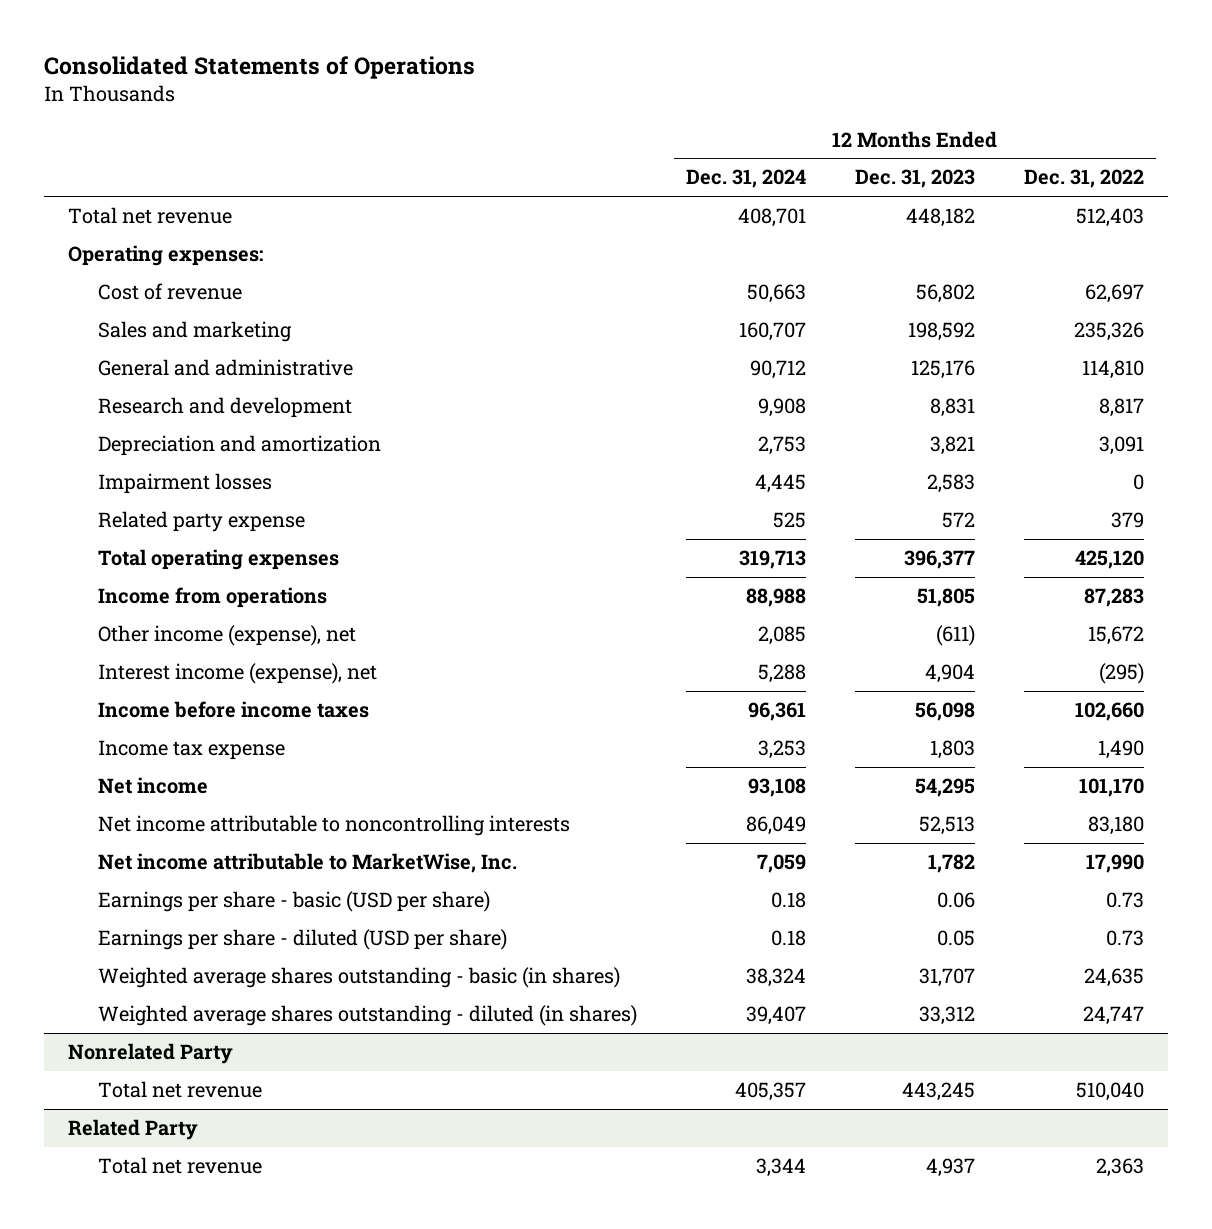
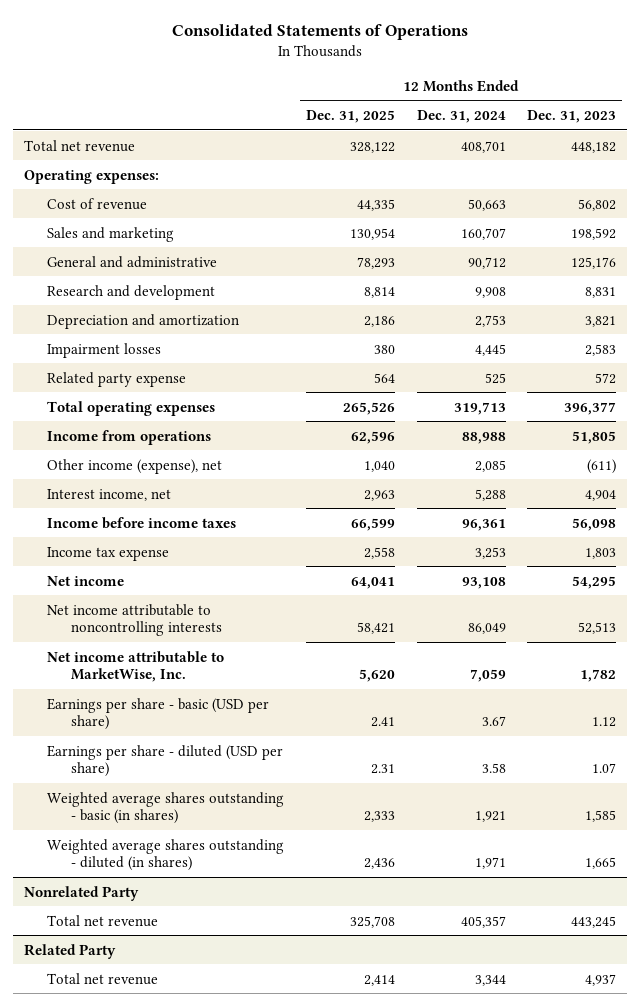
[1023,169,1144,189] Dec. 31, 2022 -> none
none -> [305,110,395,124] Dec. 31, 2025
[98,662,378,684] Interest income (expense), net -> [47,488,172,501] Interest income, net
[771,891,807,908] 0.18 -> [481,716,506,727] 3.67
[937,891,976,908] 0.06 -> [592,717,617,728] 1.12
[771,929,807,946] 0.18 -> [481,763,506,774] 3.58
[937,929,976,946] 0.05 -> [592,763,617,774] 1.07
[746,967,807,987] 38,324 -> [474,811,506,823] 1,921
[919,967,976,987] 31,707 -> [585,810,617,823] 1,585
[746,1005,807,1025] 39,407 -> [474,857,506,870] 1,971
[919,1005,976,1025] 33,312 -> [585,857,617,870] 1,665

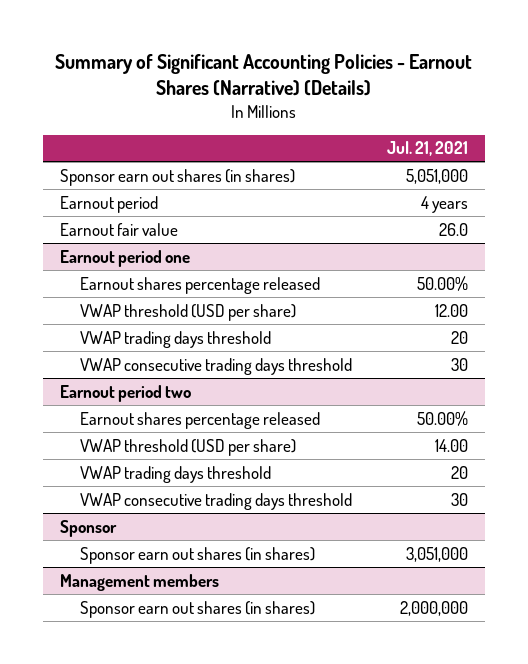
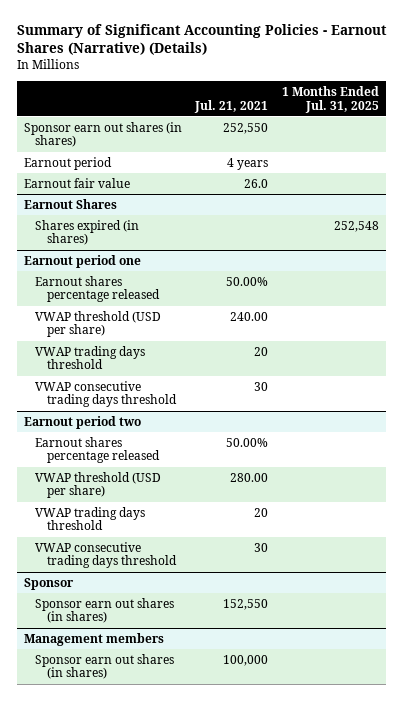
none -> [281,85,379,113] 1 Months Ended Jul. 31, 2025
[405,168,468,184] 5,051,000 -> [223,122,269,134] 252,550
none -> [23,198,117,209] Earnout Shares
none -> [35,219,140,246] Shares expired (in shares)
[434,303,468,317] 12.00 -> [230,311,269,321] 240.00
[434,438,468,452] 14.00 -> [230,472,269,482] 280.00
[405,546,468,562] 3,051,000 -> [223,598,269,610] 152,550
[399,600,468,616] 2,000,000 -> [223,654,269,666] 100,000

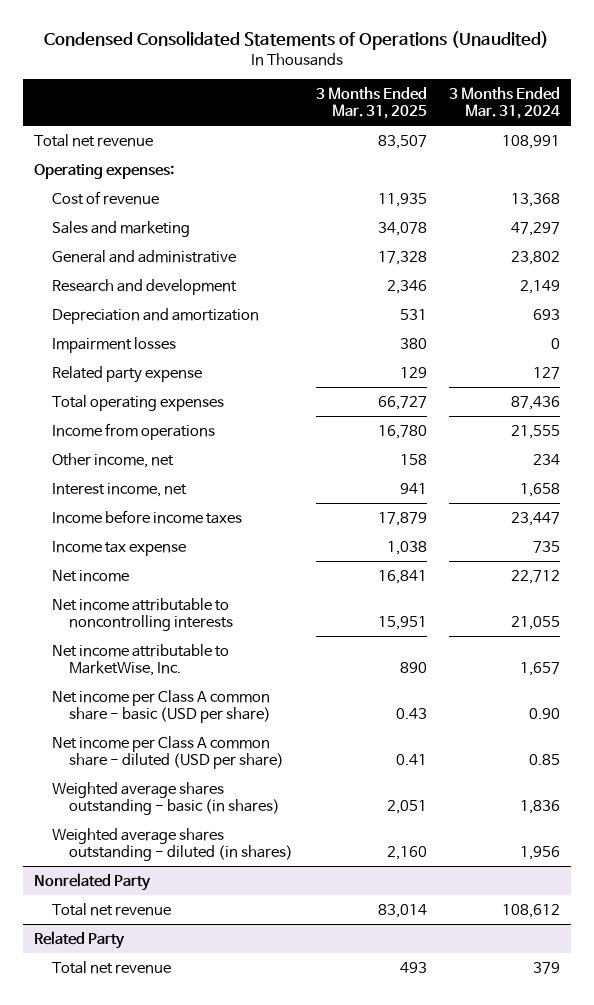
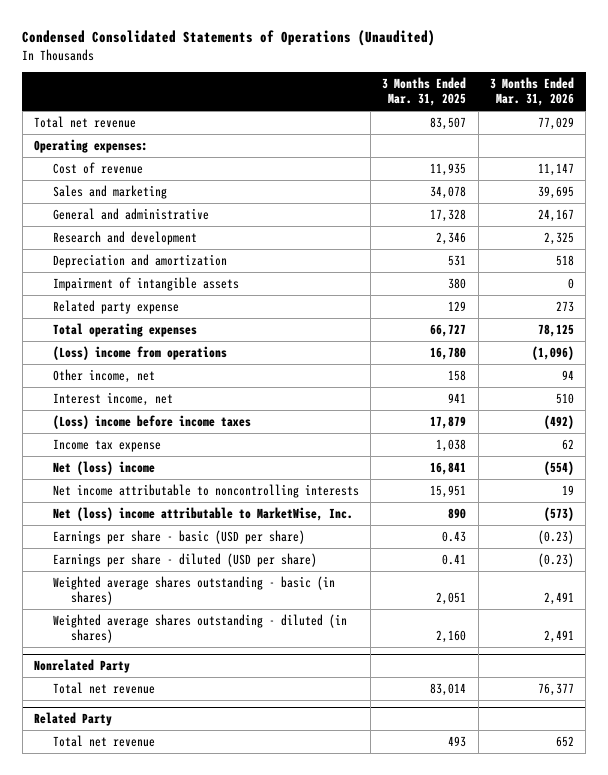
[449,86,561,120] 3 Months Ended Mar. 31, 2024 -> none
none -> [489,77,574,107] 3 Months Ended Mar. 31, 2026
[51,336,176,353] Impairment losses -> [52,276,239,291] Impairment of intangible assets
[51,422,215,440] Income from operations -> [52,345,227,360] (Loss) income from operations
[51,509,242,524] Income before income taxes -> [52,414,251,429] (Loss) income before income taxes
[51,569,129,582] Net income -> [52,460,155,475] Net (loss) income
[51,643,229,676] Net income attributable to MarketWise, Inc. -> [52,506,353,521] Net (loss) income attributable to MarketWise, Inc.
[51,689,272,723] Net income per Class A common share - basic (USD per share) -> [52,529,305,544] Earnings per share - basic (USD per share)
[51,735,285,769] Net income per Class A common share - diluted (USD per share) -> [52,552,317,567] Earnings per share - diluted (USD per share)

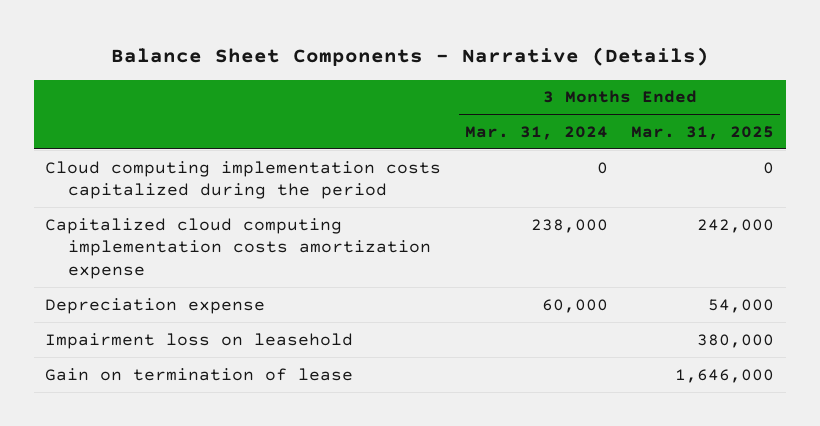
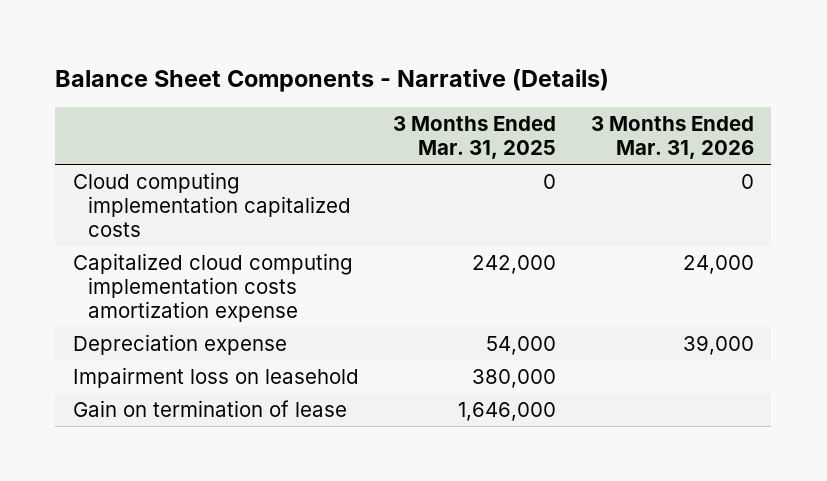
[464,125,608,140] Mar. 31, 2024 -> none
none -> [590,116,754,160] 3 Months Ended Mar. 31, 2026
[45,160,442,200] Cloud computing implementation costs capitalized during the period -> [72,171,351,237] Cloud computing implementation capitalized costs

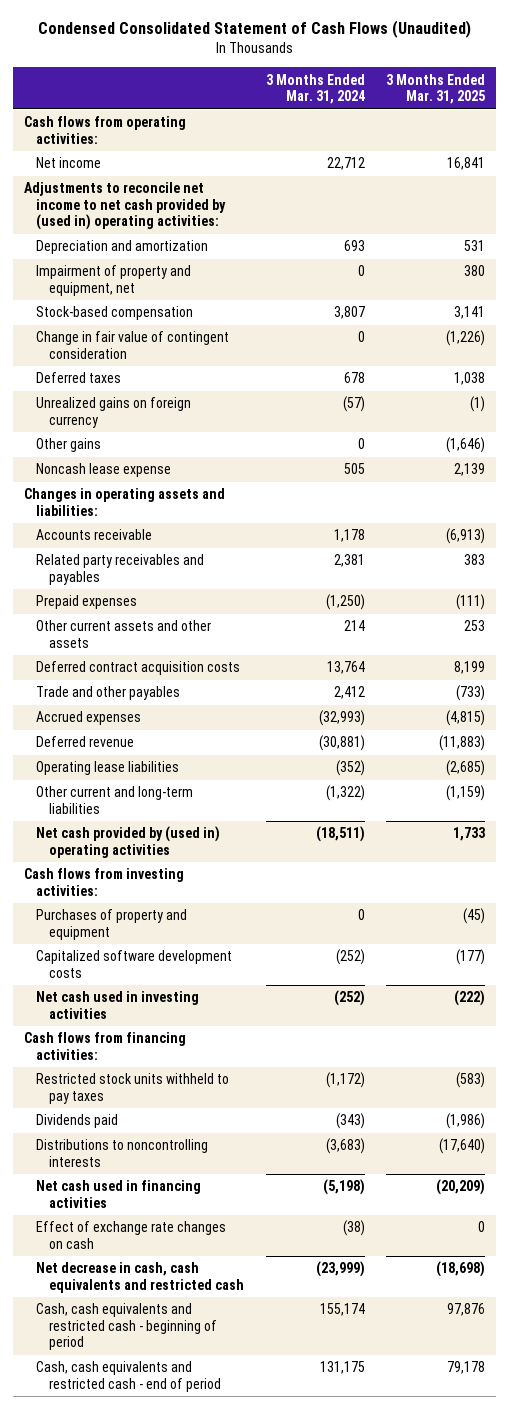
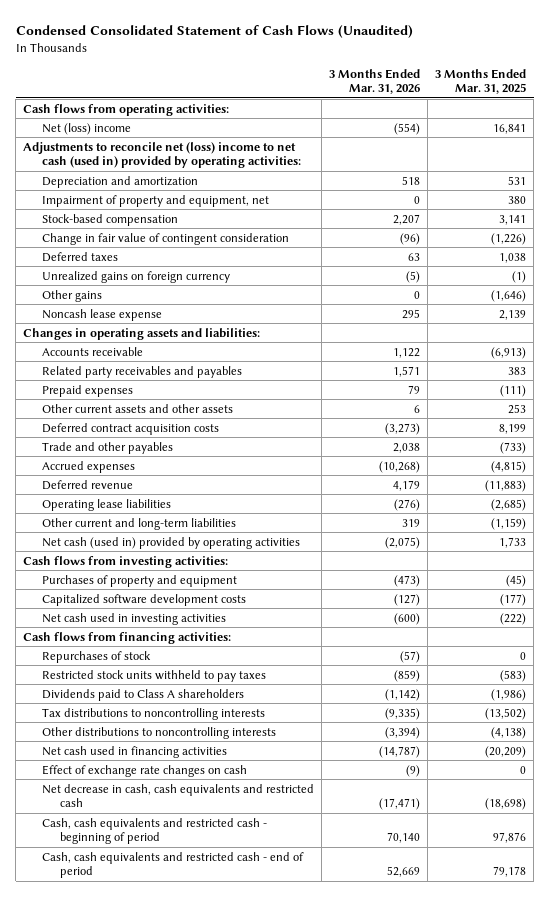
[265,73,365,105] 3 Months Ended Mar. 31, 2024 -> none
none -> [328,68,420,95] 3 Months Ended Mar. 31, 2026
[36,157,102,169] Net income -> [41,122,131,135] Net (loss) income
[23,182,227,231] Adjustments to reconcile net income to net cash provided by (used in) operating activities: -> [23,141,301,169] Adjustments to reconcile net (loss) income to net cash (used in) provided by operating activities:
[36,826,221,858] Net cash provided by (used in) operating activities -> [41,536,300,549] Net cash (used in) provided by operating activities
none -> [41,650,151,663] Repurchases of stock
[36,1114,119,1129] Dividends paid -> [41,688,244,701] Dividends paid to Class A shareholders
none -> [41,707,265,720] Tax distributions to noncontrolling interests
[36,1139,209,1167] Distributions to noncontrolling interests -> [41,726,276,739] Other distributions to noncontrolling interests
[439,1138,486,1155] (17,640) -> [491,726,527,739] (4,138)

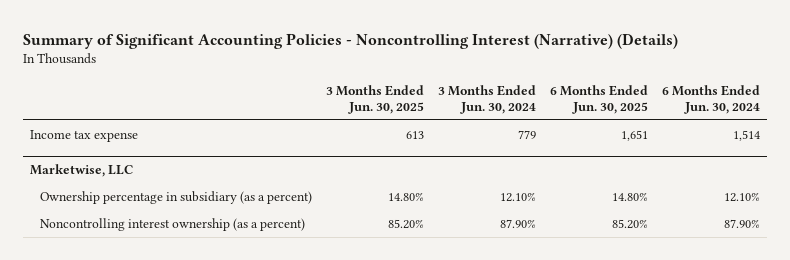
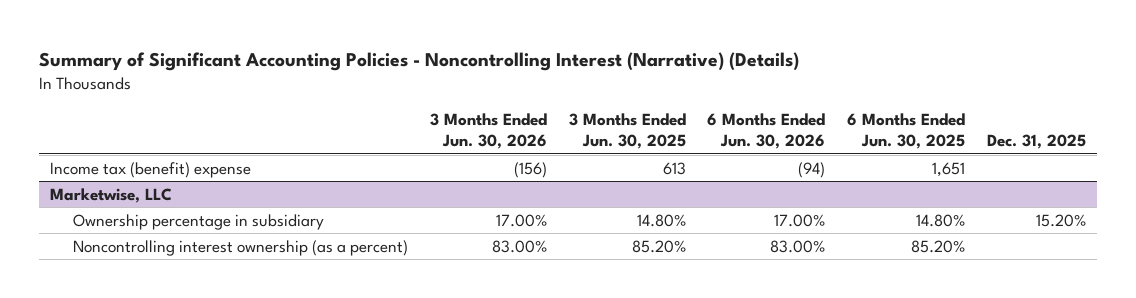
[437,84,536,114] 3 Months Ended Jun. 30, 2024 -> none
[661,84,760,114] 6 Months Ended Jun. 30, 2024 -> none
none -> [429,112,547,150] 3 Months Ended Jun. 30, 2026
none -> [707,112,826,150] 6 Months Ended Jun. 30, 2026
none -> [986,134,1086,150] Dec. 31, 2025
[30,129,139,142] Income tax expense -> [50,161,252,178] Income tax (benefit) expense
[39,190,312,204] Ownership percentage in subsidiary (as a percent) -> [73,213,325,230] Ownership percentage in subsidiary

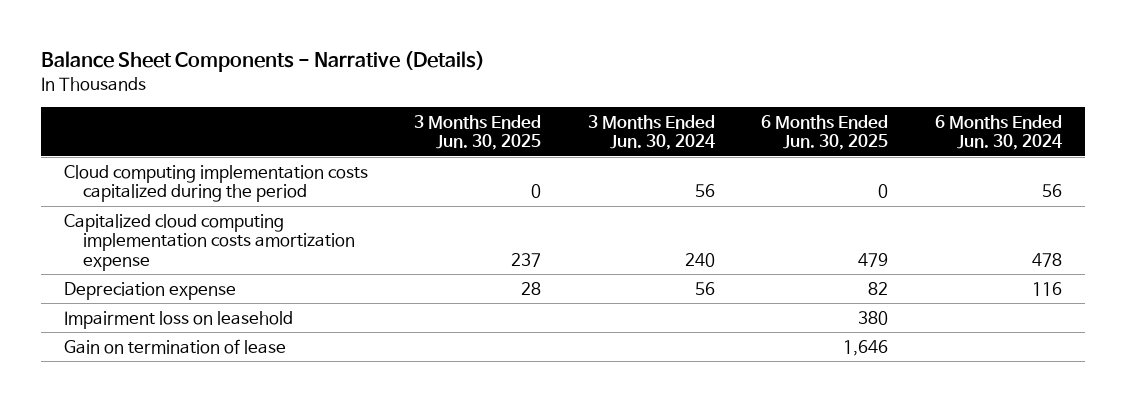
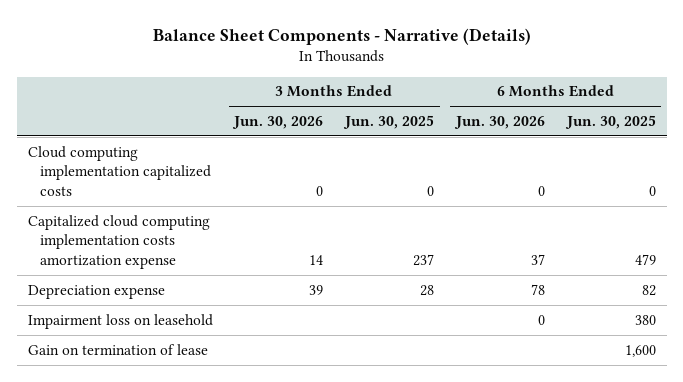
[587,114,715,151] 3 Months Ended Jun. 30, 2024 -> none
[934,114,1062,151] 6 Months Ended Jun. 30, 2024 -> none
none -> [232,115,324,129] Jun. 30, 2026
none -> [453,115,545,129] Jun. 30, 2026
[63,164,368,203] Cloud computing implementation costs capitalized during the period -> [27,145,211,196] Cloud computing implementation capitalized costs
[843,339,889,356] 1,646 -> [624,344,656,357] 1,600

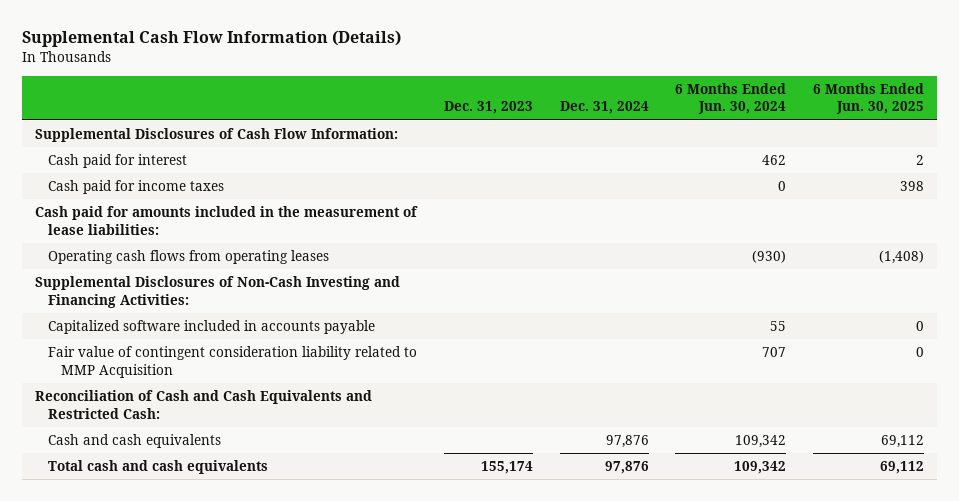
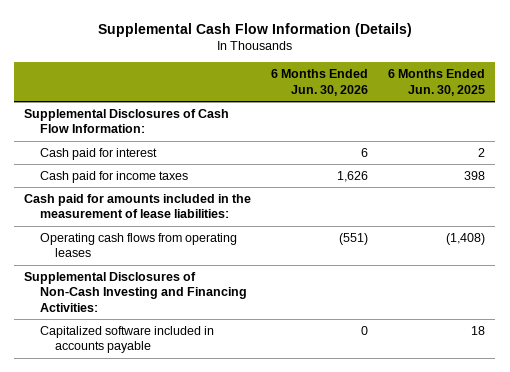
[443,101,533,115] Dec. 31, 2023 -> none
[559,101,649,115] Dec. 31, 2024 -> none
[675,82,787,115] 6 Months Ended Jun. 30, 2024 -> none
none -> [271,69,369,96] 6 Months Ended Jun. 30, 2026
[48,346,418,378] Fair value of contingent consideration liability related to MMP Acquisition -> none
[35,390,373,419] Reconciliation of Cash and Cash Equivalents and Restricted Cash: -> none
[48,434,222,449] Cash and cash equivalents -> none
[48,460,269,475] Total cash and cash equivalents -> none
[916,321,925,332] 0 -> [471,325,486,335] 18

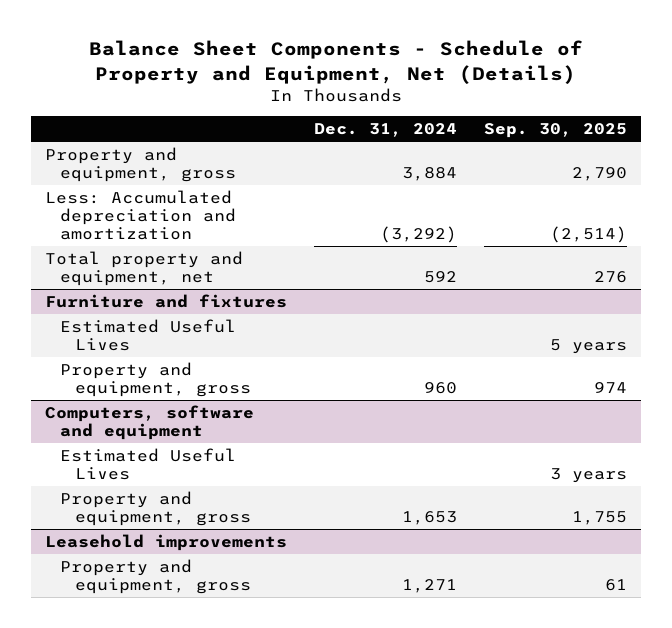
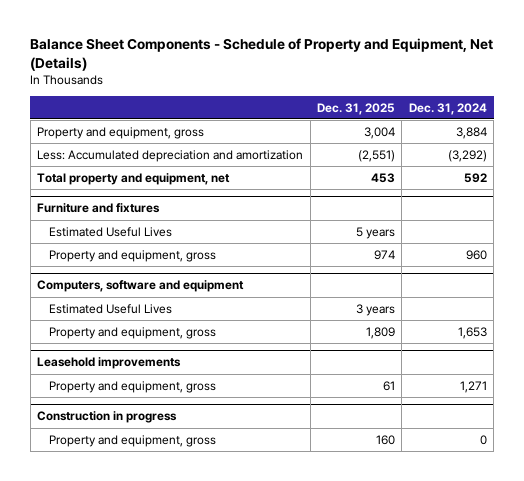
[484,123,628,139] Sep. 30, 2025 -> none
none -> [316,102,395,115] Dec. 31, 2025
none -> [37,411,178,424] Construction in progress
none -> [49,434,217,447] Property and equipment, gross

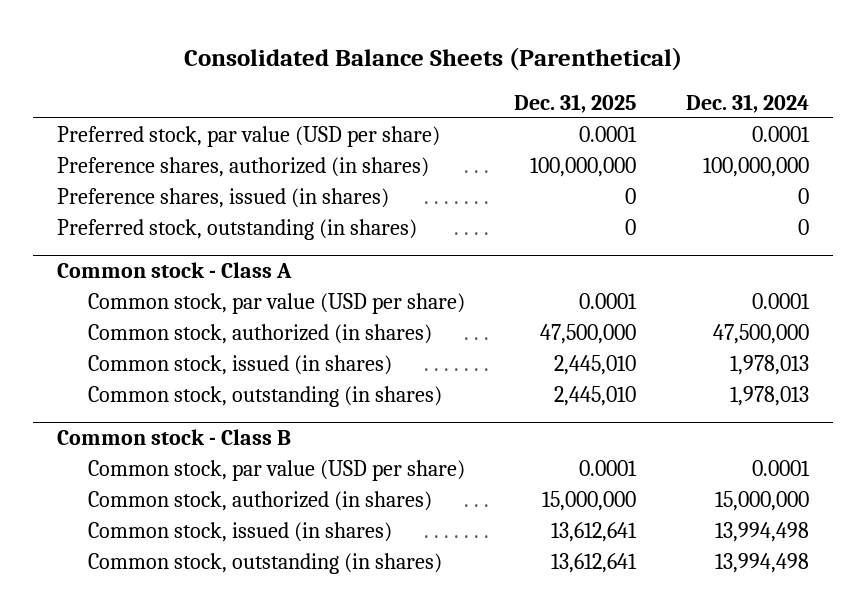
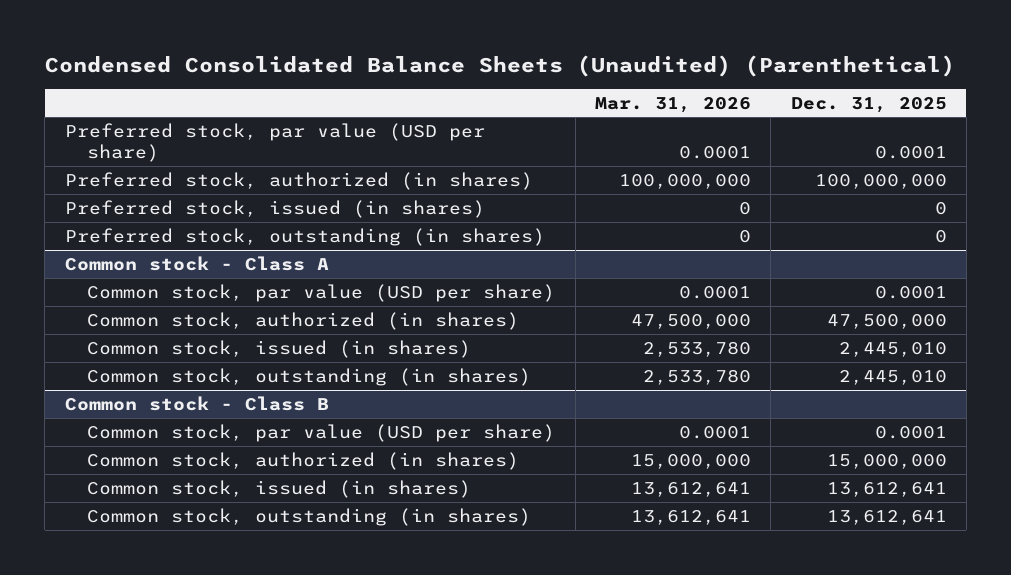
[184,46,683,71] Consolidated Balance Sheets (Parenthetical) -> [44,54,955,77] Condensed Consolidated Balance Sheets (Unaudited) (Parenthetical)
[685,93,809,113] Dec. 31, 2024 -> none
none -> [594,96,751,113] Mar. 31, 2026
[57,156,430,177] Preference shares, authorized (in shares) -> [64,171,533,190] Preferred stock, authorized (in shares)
[57,187,390,208] Preference shares, issued (in shares) -> [64,199,485,218] Preferred stock, issued (in shares)

